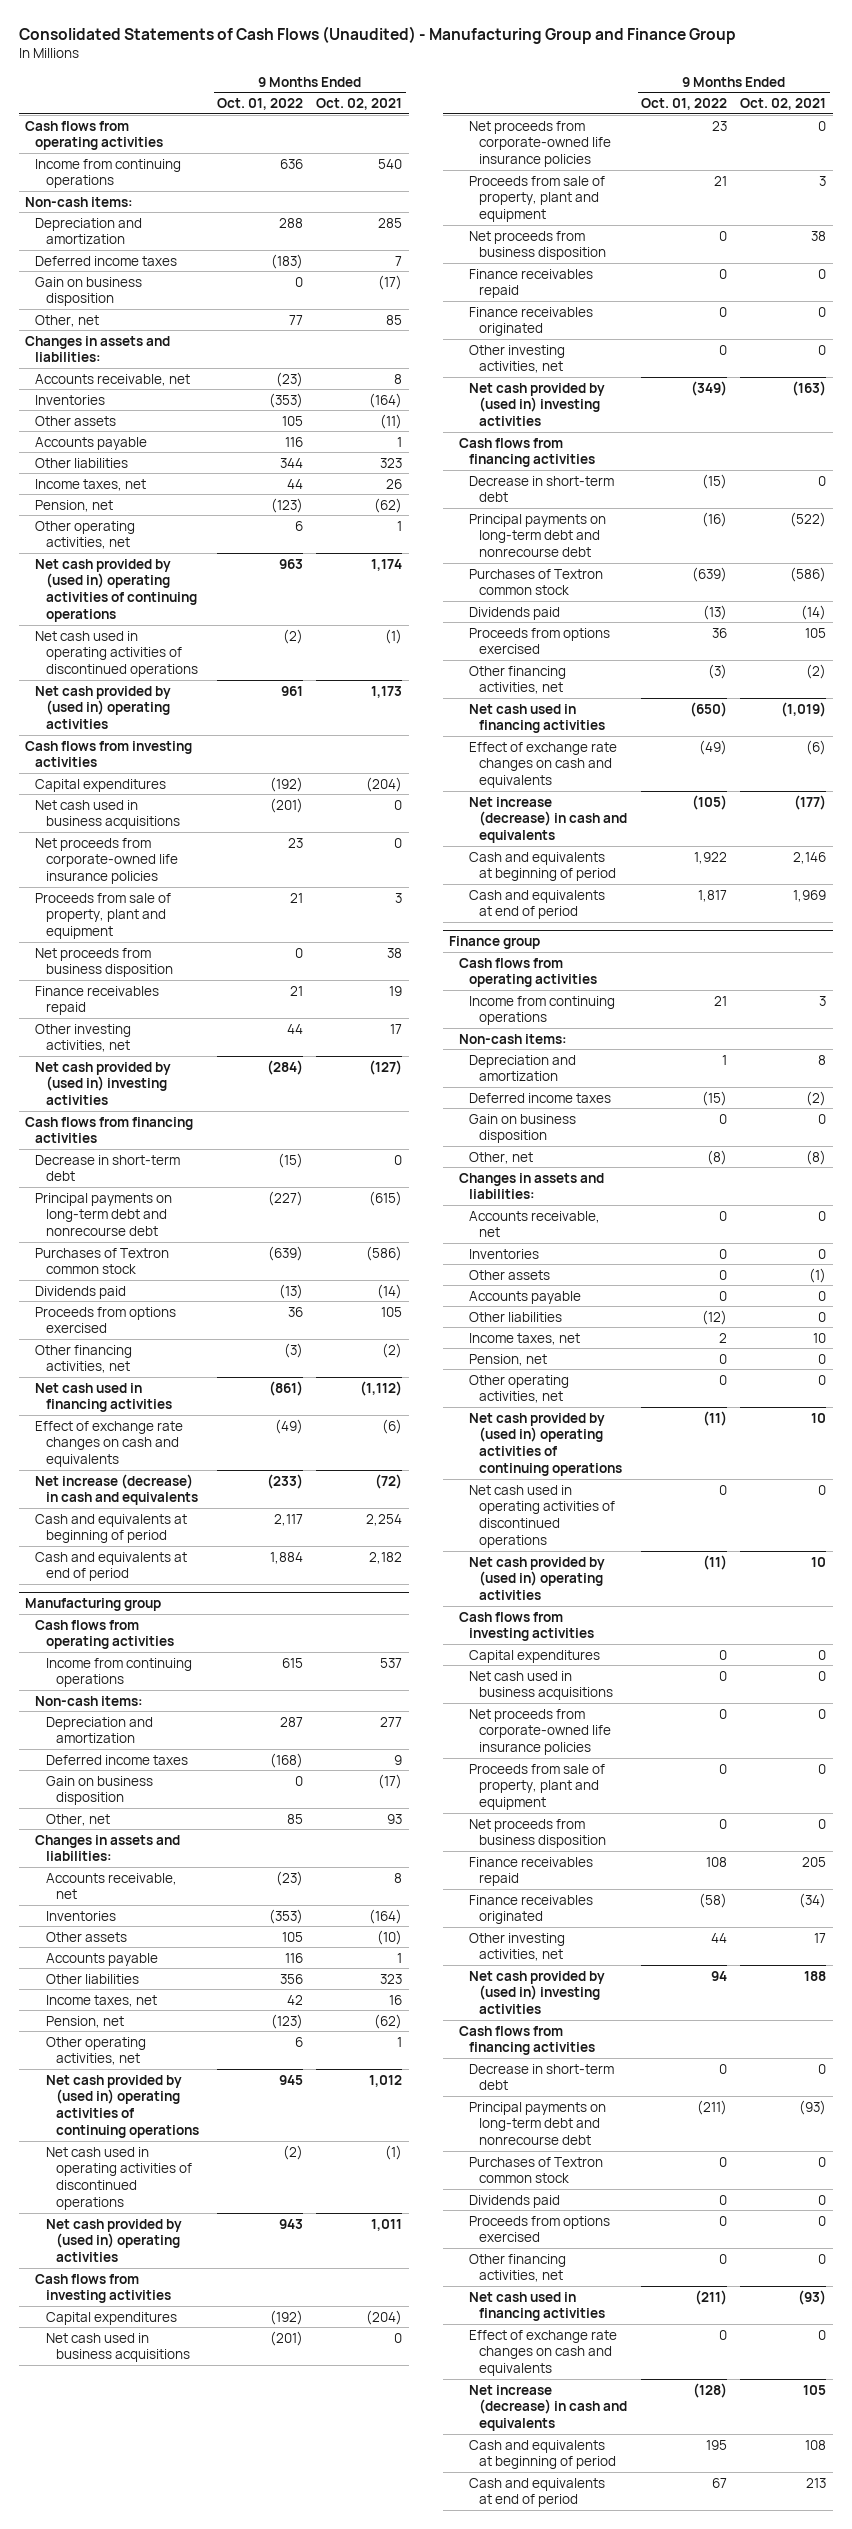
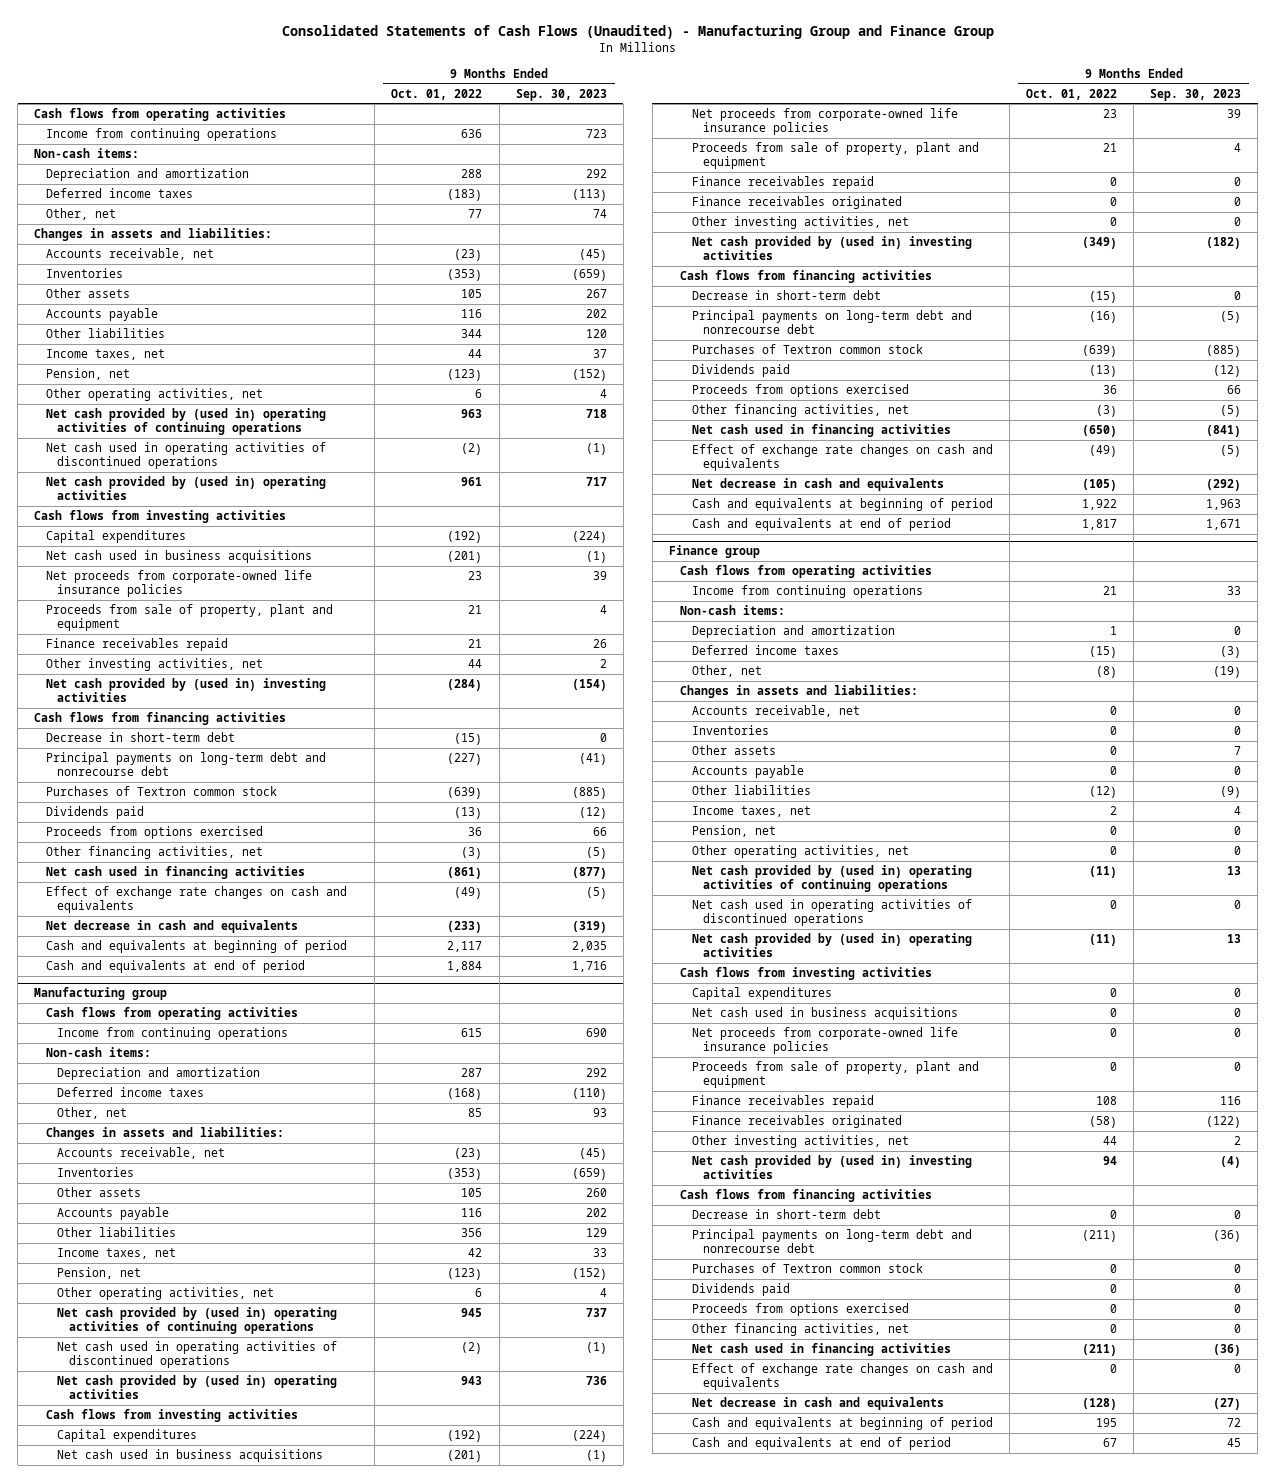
[316,97,403,110] Oct. 02, 2021 -> none
none -> [515,88,607,101] Sep. 30, 2023
[35,276,143,307] Gain on business disposition -> none
[35,947,173,978] Net proceeds from business disposition -> none
[35,1473,198,1506] Net increase (decrease) in cash and equivalents -> [45,920,298,934] Net decrease in cash and equivalents
[45,1775,153,1806] Gain on business disposition -> none
[469,230,607,261] Net proceeds from business disposition -> none
[469,796,628,844] Net increase (decrease) in cash and equivalents -> [691,478,944,492] Net decrease in cash and equivalents
[469,1113,577,1144] Gain on business disposition -> none
[469,1818,607,1849] Net proceeds from business disposition -> none
[469,2384,628,2432] Net increase (decrease) in cash and equivalents -> [691,1397,944,1411] Net decrease in cash and equivalents

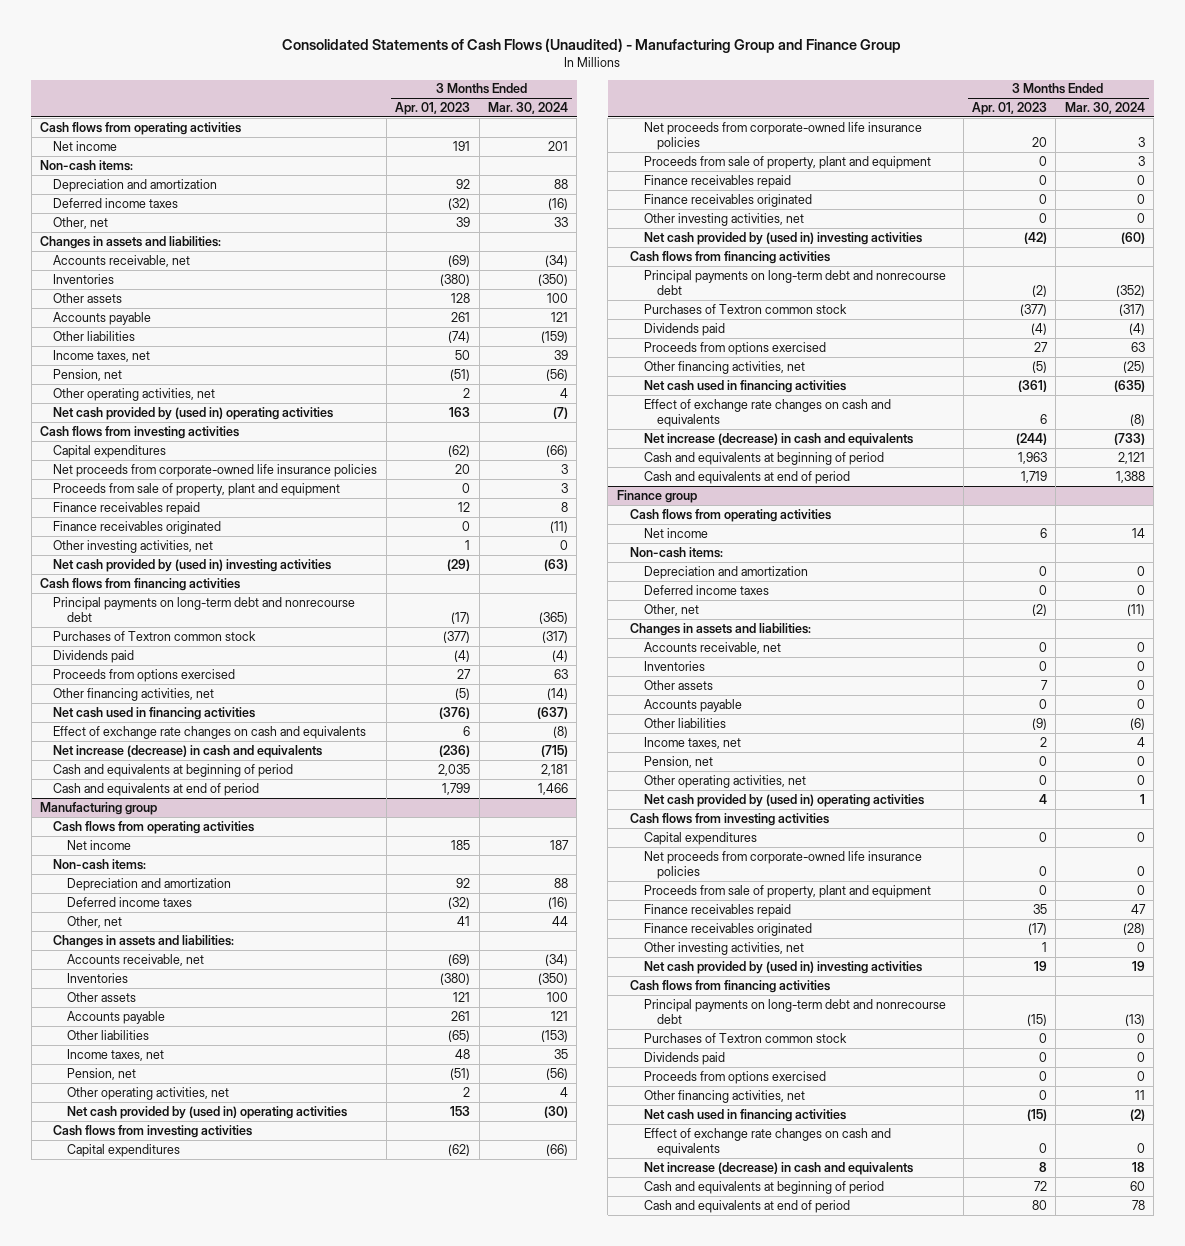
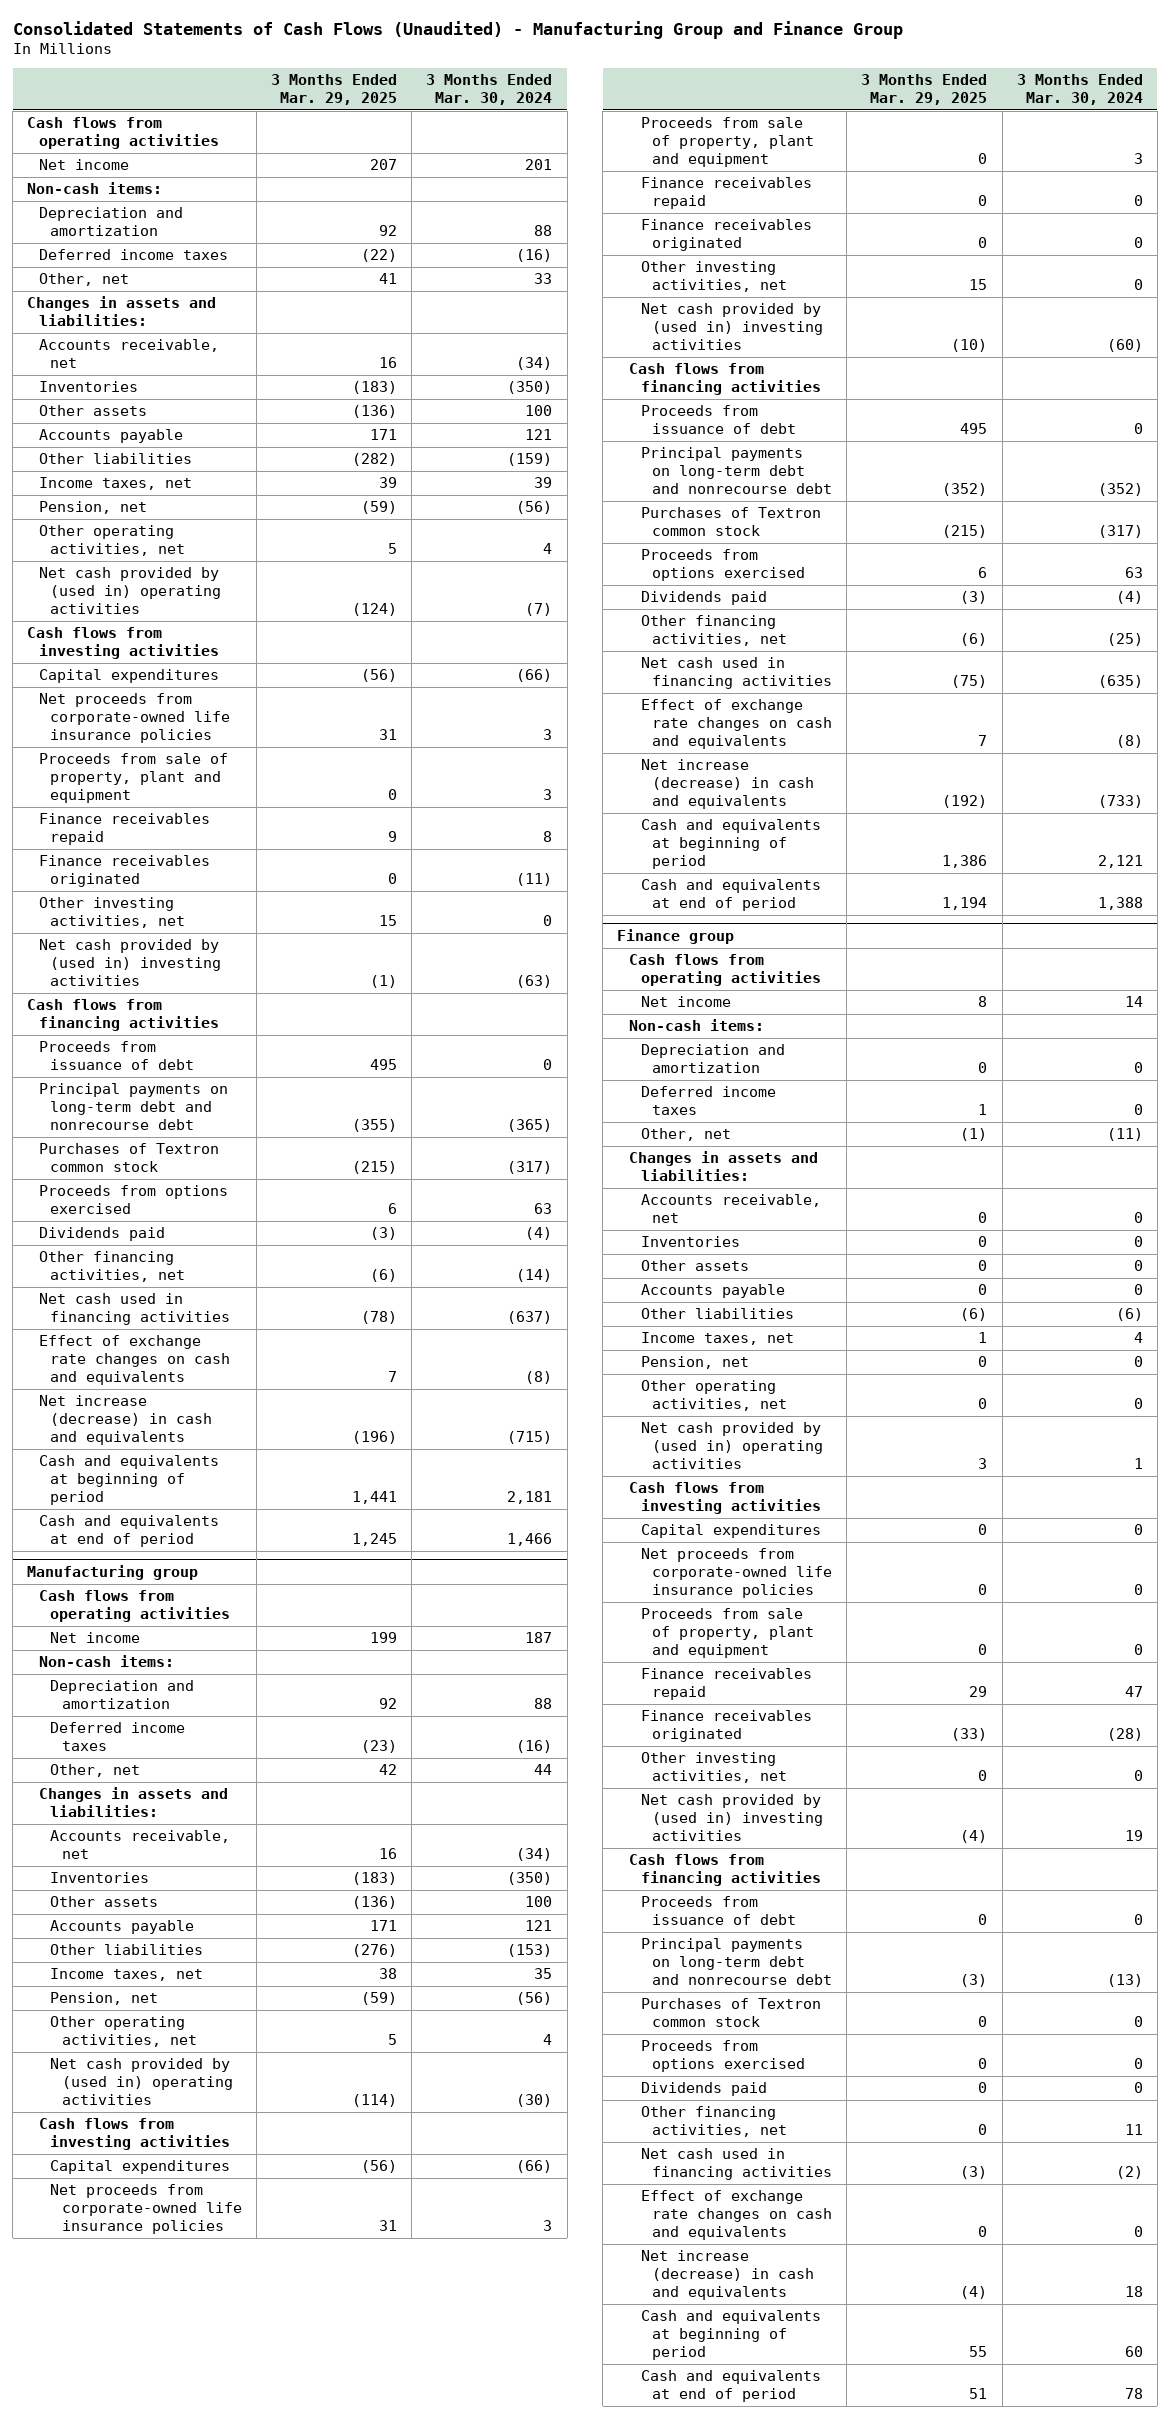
[395,101,471,115] Apr. 01, 2023 -> none
none -> [271,74,398,106] 3 Months Ended Mar. 29, 2025
none -> [38,1041,195,1071] Proceeds from issuance of debt
[53,649,135,663] Dividends paid -> [38,1227,165,1242] Dividends paid
none -> [640,405,797,435] Proceeds from issuance of debt
[643,322,725,336] Dividends paid -> [640,591,767,606] Dividends paid
none -> [640,1896,797,1926] Proceeds from issuance of debt
[643,1051,725,1065] Dividends paid -> [640,2082,767,2097] Dividends paid

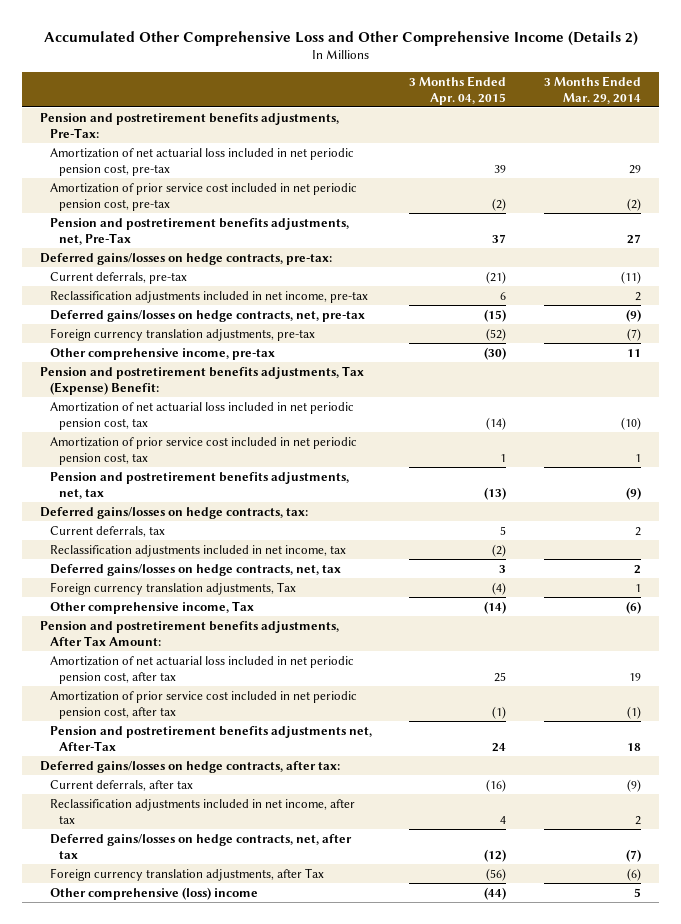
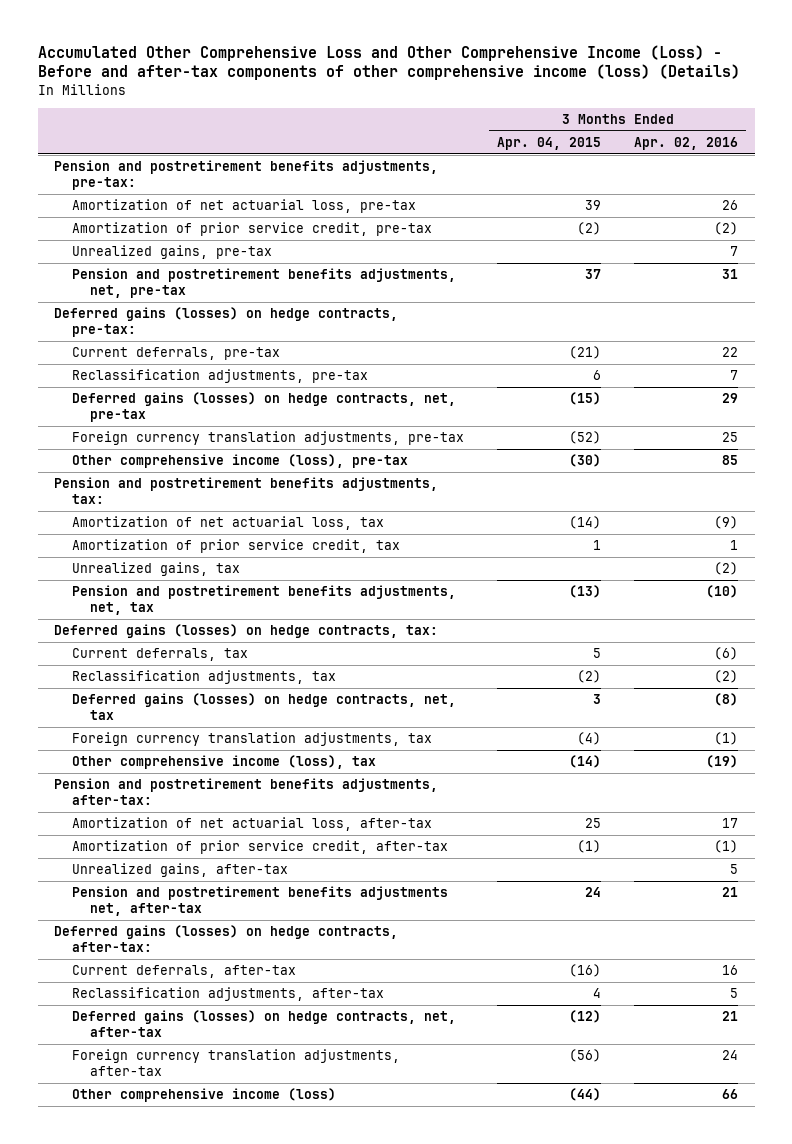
[43,30,638,46] Accumulated Other Comprehensive Loss and Other Comprehensive Income (Details 2) -> [37,44,740,81] Accumulated Other Comprehensive Loss and Other Comprehensive Income (Loss) - Before and after-tax components of other comprehensive income (loss) (Details)
[543,75,641,104] 3 Months Ended Mar. 29, 2014 -> none
none -> [634,137,739,151] Apr. 02, 2016
[40,112,340,138] Pension and postretirement benefits adjustments, Pre-Tax: -> [54,160,439,191] Pension and postretirement benefits adjustments, pre-tax:
[49,147,354,176] Amortization of net actuarial loss included in net periodic pension cost, pre-tax -> [71,199,416,214] Amortization of net actuarial loss, pre-tax
[49,182,357,211] Amortization of prior service cost included in net periodic pension cost, pre-tax -> [71,222,432,237] Amortization of prior service credit, pre-tax
none -> [71,245,272,260] Unrealized gains, pre-tax
[49,217,349,245] Pension and postretirement benefits adjustments, net, Pre-Tax -> [71,268,456,299] Pension and postretirement benefits adjustments, net, pre-tax
[40,252,333,265] Deferred gains/losses on hedge contracts, pre-tax: -> [54,307,399,338] Deferred gains (losses) on hedge contracts, pre-tax:
[49,290,368,303] Reclassification adjustments included in net income, pre-tax -> [71,369,368,384] Reclassification adjustments, pre-tax
[49,309,365,322] Deferred gains/losses on hedge contracts, net, pre-tax -> [71,392,456,423] Deferred gains (losses) on hedge contracts, net, pre-tax
[49,347,275,360] Other comprehensive income, pre-tax -> [71,454,408,469] Other comprehensive income (loss), pre-tax
[40,365,365,395] Pension and postretirement benefits adjustments, Tax (Expense) Benefit: -> [54,477,439,505] Pension and postretirement benefits adjustments, tax:
[49,401,354,430] Amortization of net actuarial loss included in net periodic pension cost, tax -> [71,516,384,531] Amortization of net actuarial loss, tax
[49,436,357,465] Amortization of prior service cost included in net periodic pension cost, tax -> [71,539,400,554] Amortization of prior service credit, tax
none -> [71,562,240,577] Unrealized gains, tax
[40,506,309,519] Deferred gains/losses on hedge contracts, tax: -> [54,624,439,639] Deferred gains (losses) on hedge contracts, tax:
[49,544,346,557] Reclassification adjustments included in net income, tax -> [71,670,336,685] Reclassification adjustments, tax
[49,563,341,576] Deferred gains/losses on hedge contracts, net, tax -> [71,693,456,721] Deferred gains (losses) on hedge contracts, net, tax
[49,581,296,595] Foreign currency translation adjustments, Tax -> [71,732,432,747] Foreign currency translation adjustments, tax
[49,600,254,614] Other comprehensive income, Tax -> [71,755,376,770] Other comprehensive income (loss), tax
[40,620,340,646] Pension and postretirement benefits adjustments, After Tax Amount: -> [54,778,439,806] Pension and postretirement benefits adjustments, after-tax:
[49,655,354,684] Amortization of net actuarial loss included in net periodic pension cost, after tax -> [71,817,432,832] Amortization of net actuarial loss, after-tax
[49,690,357,719] Amortization of prior service cost included in net periodic pension cost, after tax -> [71,840,448,855] Amortization of prior service credit, after-tax
none -> [71,863,288,878] Unrealized gains, after-tax
[49,725,372,751] Pension and postretirement benefits adjustments net, After-Tax -> [71,886,448,917] Pension and postretirement benefits adjustments net, after-tax
[40,760,341,773] Deferred gains/losses on hedge contracts, after tax: -> [54,925,399,953] Deferred gains (losses) on hedge contracts, after-tax:
[49,779,193,791] Current deferrals, after tax -> [71,965,296,979] Current deferrals, after-tax
[49,798,355,824] Reclassification adjustments included in net income, after tax -> [71,987,384,1002] Reclassification adjustments, after-tax
[49,833,352,859] Deferred gains/losses on hedge contracts, net, after tax -> [71,1010,456,1038] Deferred gains (losses) on hedge contracts, net, after-tax
[49,867,324,881] Foreign currency translation adjustments, after Tax -> [71,1049,400,1077] Foreign currency translation adjustments, after-tax
[49,886,258,900] Other comprehensive (loss) income -> [71,1088,336,1103] Other comprehensive income (loss)

